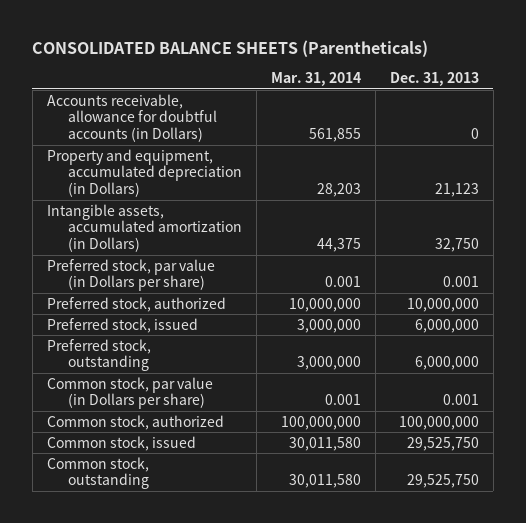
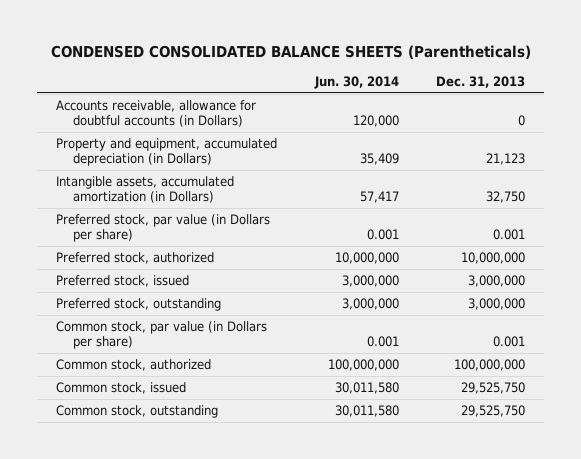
[32,39,429,57] CONSOLIDATED BALANCE SHEETS (Parentheticals) -> [50,45,531,60] CONDENSED CONSOLIDATED BALANCE SHEETS (Parentheticals)
[270,72,361,87] Mar. 31, 2014 -> none
none -> [313,75,399,89] Jun. 30, 2014
[414,318,479,333] 6,000,000 -> [468,275,526,288] 3,000,000
[414,356,479,371] 6,000,000 -> [468,298,526,311] 3,000,000

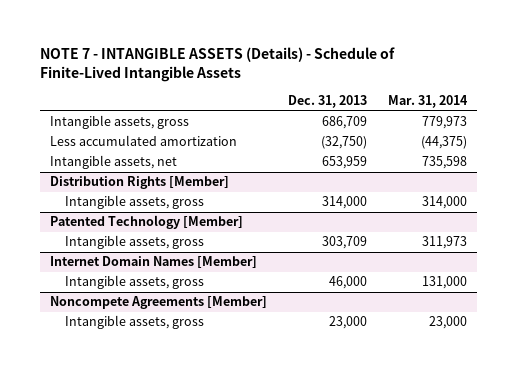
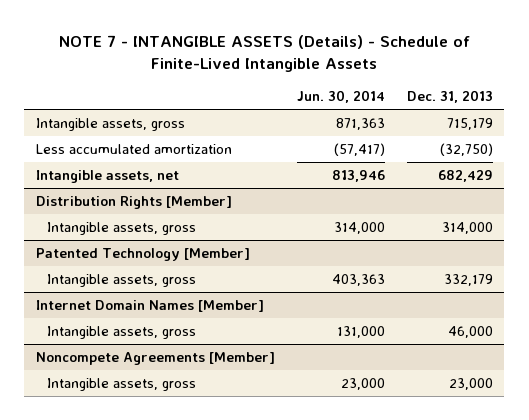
[387,95,468,109] Mar. 31, 2014 -> none
none -> [296,90,385,104] Jun. 30, 2014
[322,116,368,130] 686,709 -> [447,117,494,130] 715,179
[322,156,368,170] 653,959 -> [438,169,494,182] 682,429
[322,236,368,250] 303,709 -> [444,273,494,286] 332,179

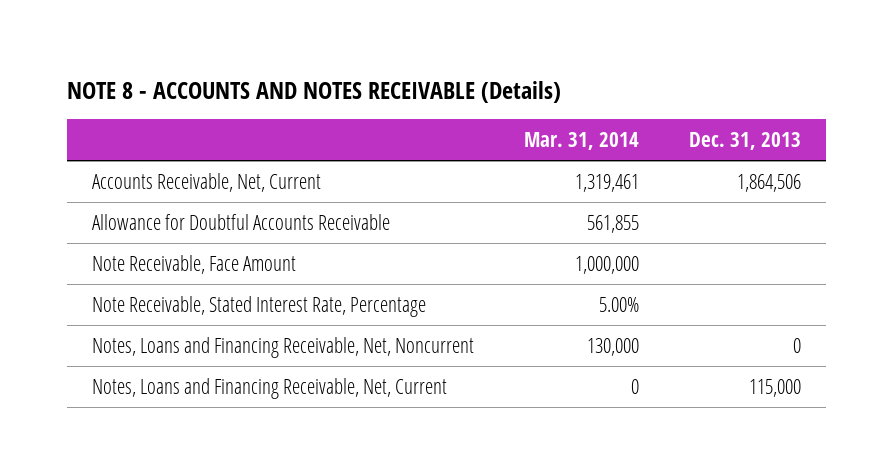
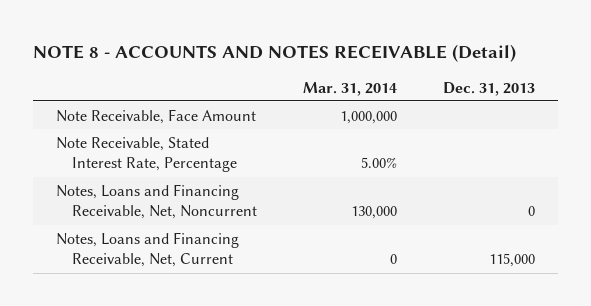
[66,80,561,103] NOTE 8 - ACCOUNTS AND NOTES RECEIVABLE (Details) -> [33,44,517,63] NOTE 8 - ACCOUNTS AND NOTES RECEIVABLE (Detail)
[91,172,321,192] Accounts Receivable, Net, Current -> none
[91,213,390,230] Allowance for Doubtful Accounts Receivable -> none

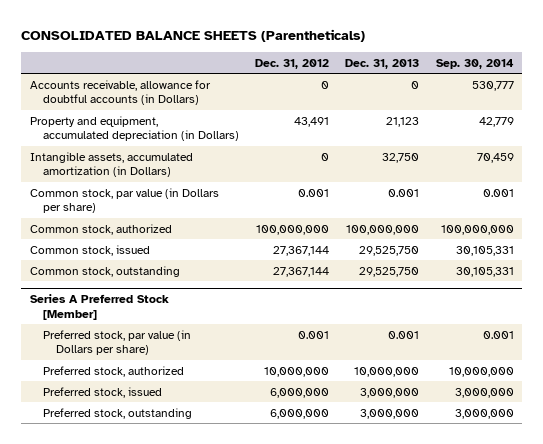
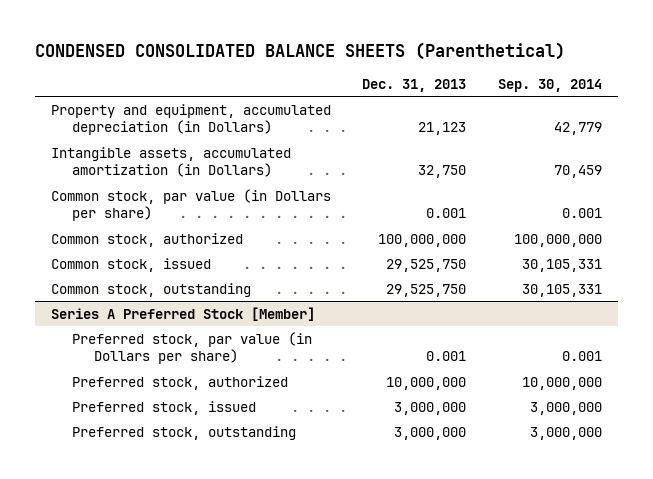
[21,29,366,43] CONSOLIDATED BALANCE SHEETS (Parentheticals) -> [34,41,565,60] CONDENSED CONSOLIDATED BALANCE SHEETS (Parenthetical)
[255,58,330,69] Dec. 31, 2012 -> none
[29,79,211,106] Accounts receivable, allowance for doubtful accounts (in Dollars) -> none

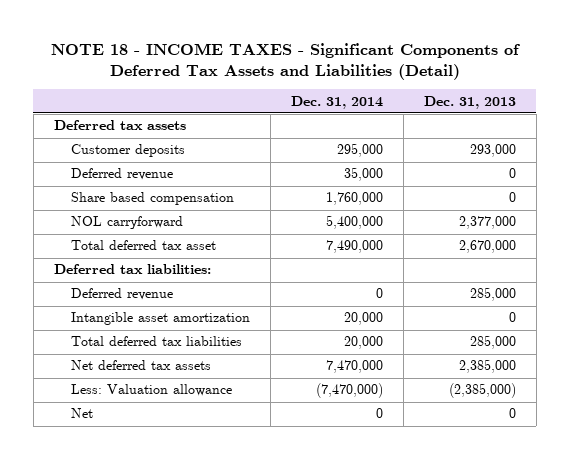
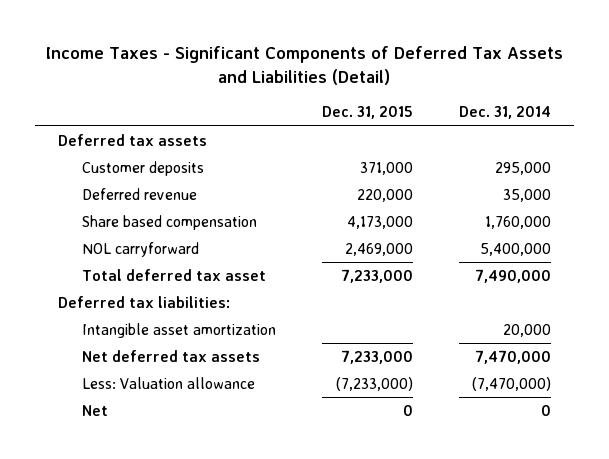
[50,42,520,80] NOTE 18 - INCOME TAXES - Significant Components of Deferred Tax Assets and Liabilities (Detail) -> [46,46,564,86] Income Taxes - Significant Components of Deferred Tax Assets and Liabilities (Detail)
[423,95,516,109] Dec. 31, 2013 -> none
none -> [322,106,414,120] Dec. 31, 2015
[71,288,174,301] Deferred revenue -> none
[71,336,243,347] Total deferred tax liabilities -> none

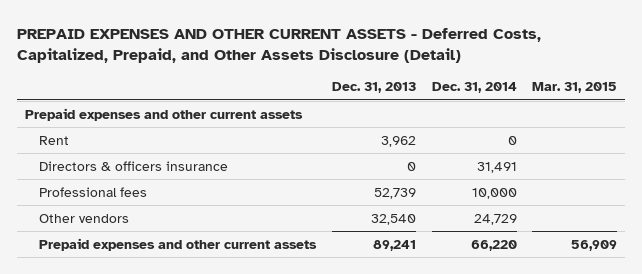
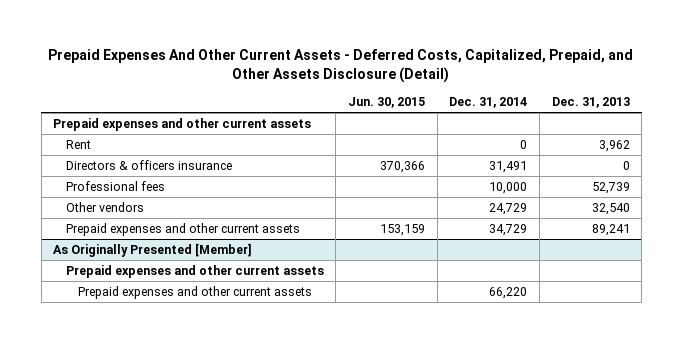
[17,27,542,64] PREPAID EXPENSES AND OTHER CURRENT ASSETS - Deferred Costs, Capitalized, Prepaid, and Other Assets Disclosure (Detail) -> [48,49,634,84] Prepaid Expenses And Other Current Assets - Deferred Costs, Capitalized, Prepaid, and Other Assets Disclosure (Detail)
[532,82,618,94] Mar. 31, 2015 -> none
none -> [348,97,426,109] Jun. 30, 2015
[470,239,517,251] 66,220 -> [489,223,528,236] 34,729
none -> [53,242,253,257] As Originally Presented [Member]
none -> [65,264,324,278] Prepaid expenses and other current assets
none -> [78,285,313,299] Prepaid expenses and other current assets

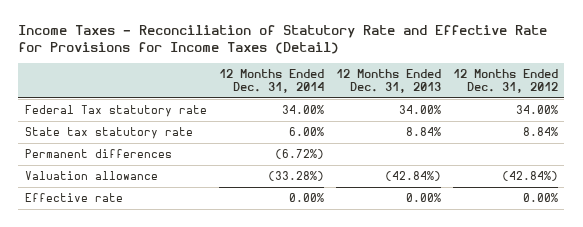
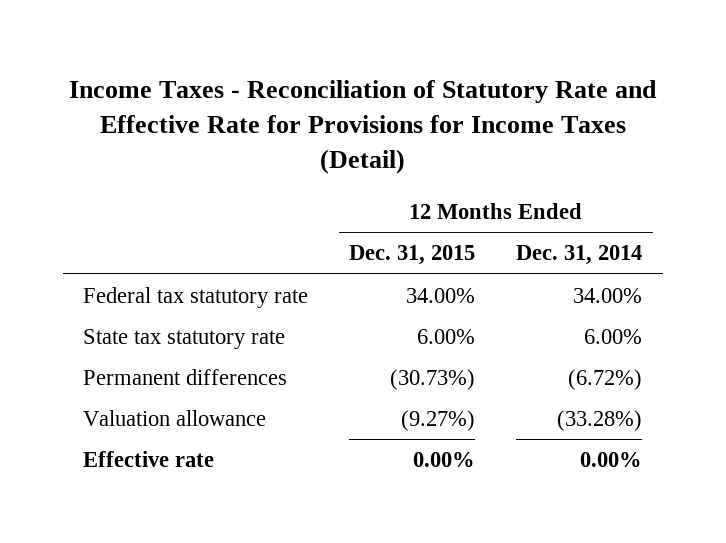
[336,69,442,94] 12 Months Ended Dec. 31, 2013 -> none
[453,69,559,94] 12 Months Ended Dec. 31, 2012 -> none
none -> [349,245,476,266] Dec. 31, 2015
[24,104,207,117] Federal Tax statutory rate -> [83,287,309,309] Federal tax statutory rate

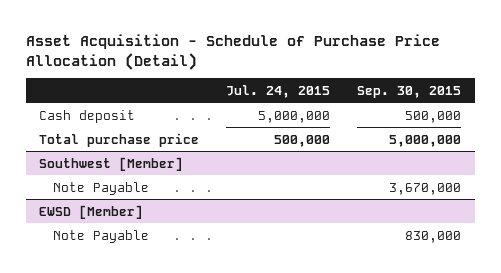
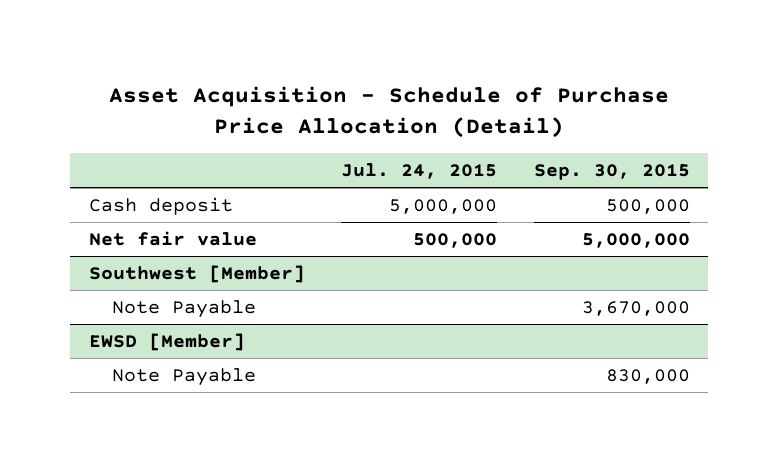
[39,132,200,147] Total purchase price -> [88,230,257,246] Net fair value

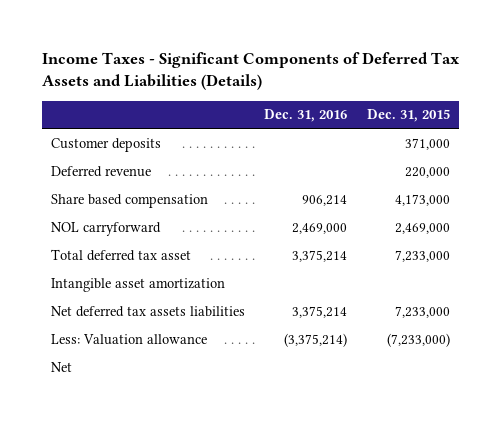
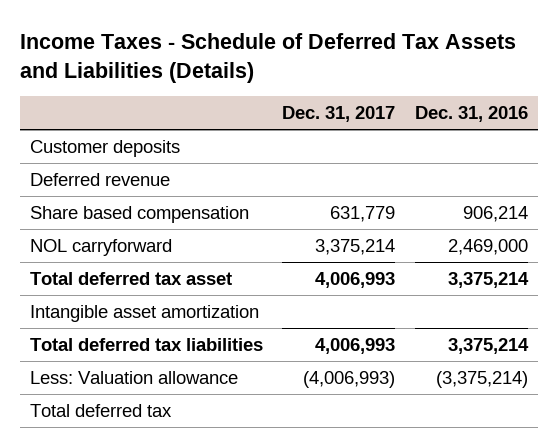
[41,51,460,91] Income Taxes - Significant Components of Deferred Tax Assets and Liabilities (Details) -> [19,32,516,83] Income Taxes - Schedule of Deferred Tax Assets and Liabilities (Details)
[366,109,450,123] Dec. 31, 2015 -> none
none -> [282,106,396,123] Dec. 31, 2017
[51,305,246,317] Net deferred tax assets liabilities -> [29,338,263,352] Total deferred tax liabilities
[51,361,73,372] Net -> [29,404,172,418] Total deferred tax

